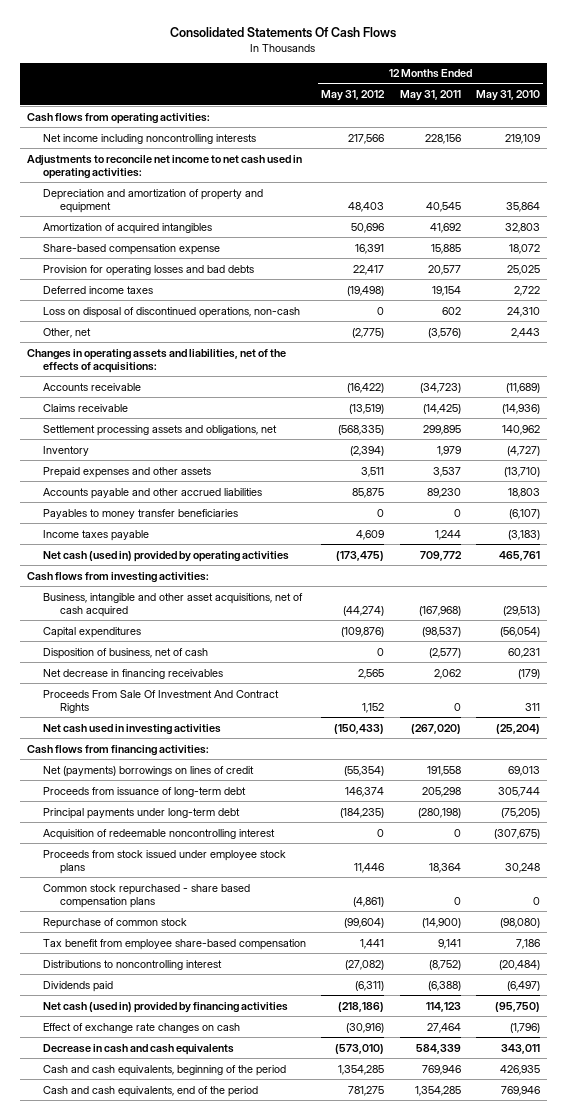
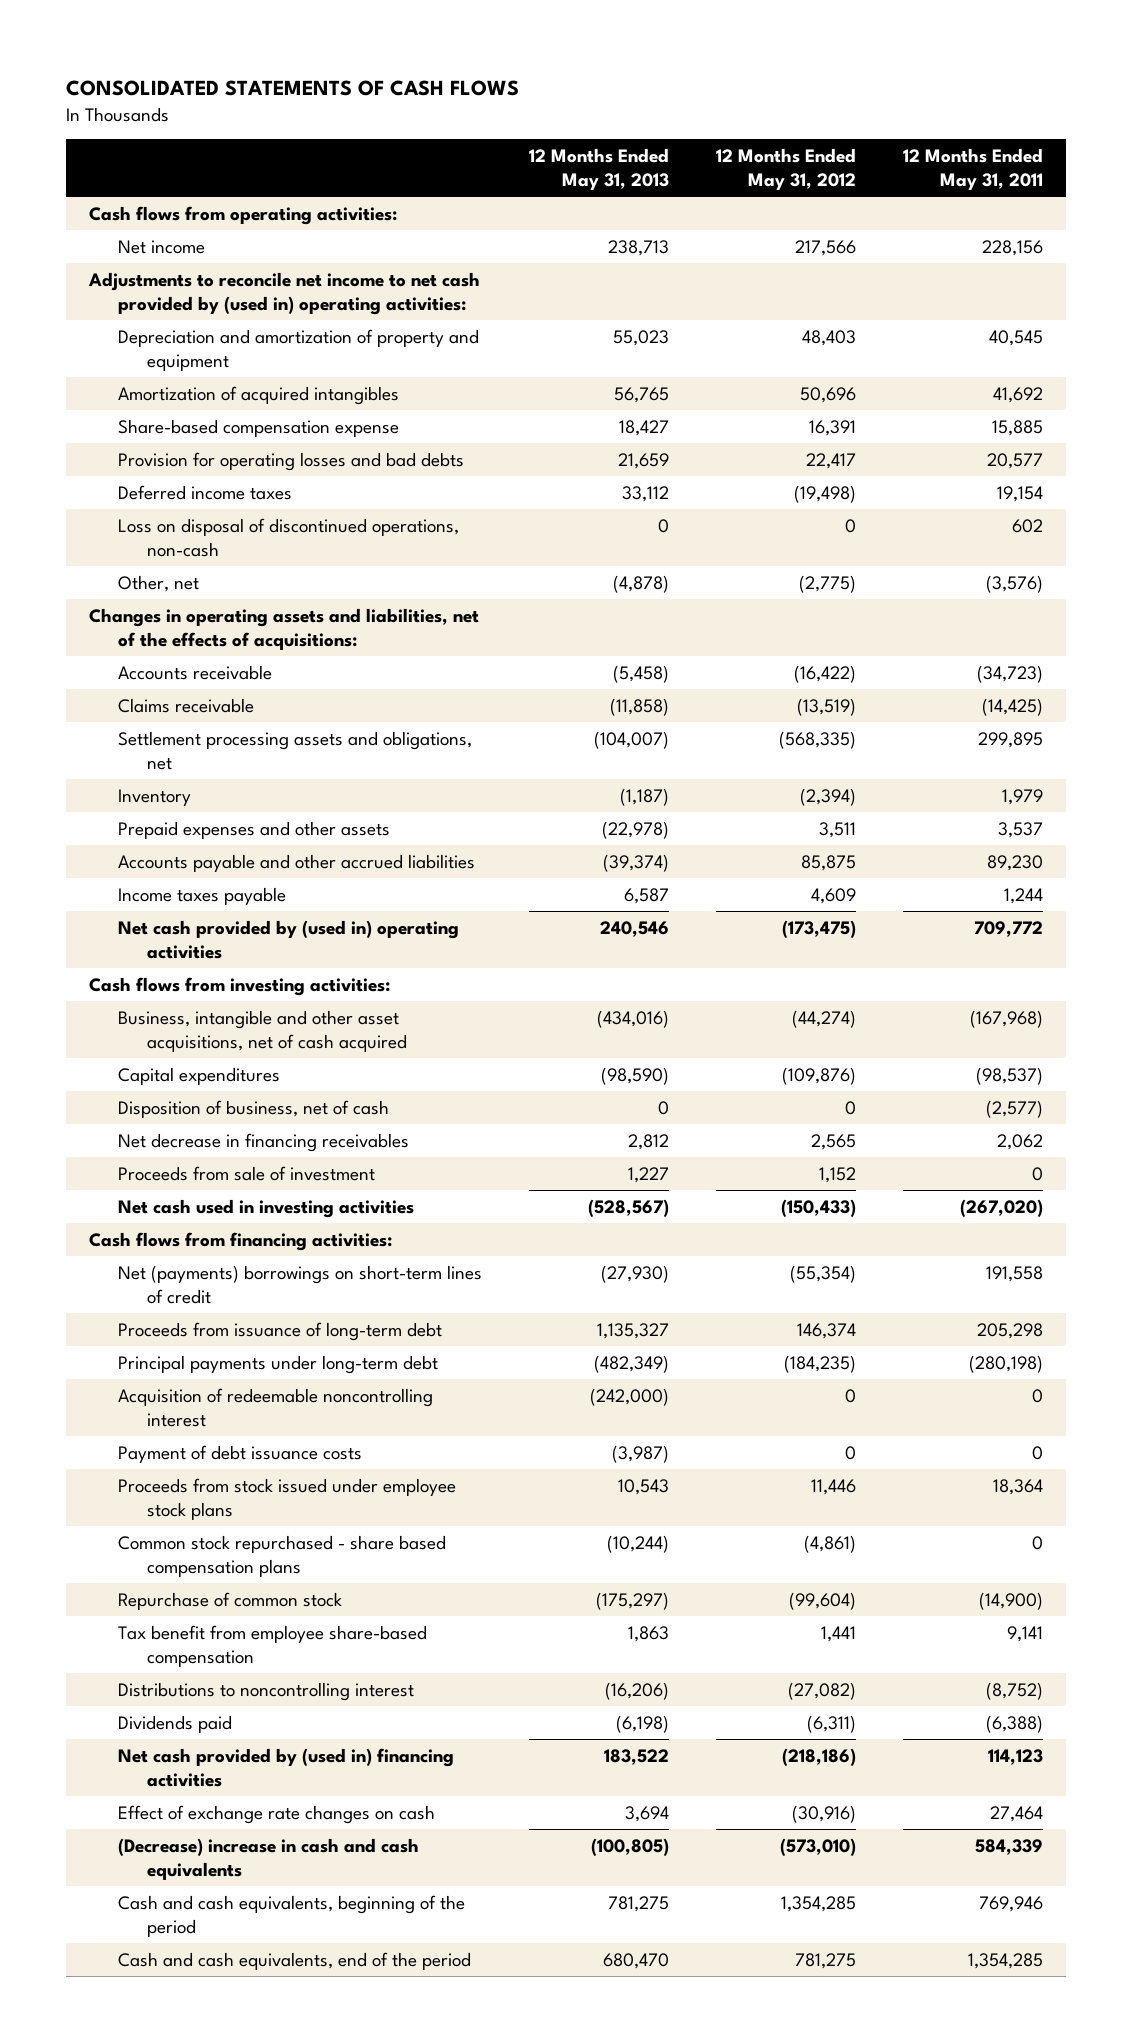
[170,26,397,38] Consolidated Statements Of Cash Flows -> [65,80,519,97] CONSOLIDATED STATEMENTS OF CASH FLOWS
[475,90,540,102] May 31, 2010 -> none
none -> [529,148,670,191] 12 Months Ended May 31, 2013
[43,133,257,144] Net income including noncontrolling interests -> [118,239,206,254] Net income
[27,154,303,179] Adjustments to reconcile net income to net cash used in operating activities: -> [88,271,481,315] Adjustments to reconcile net income to net cash provided by (used in) operating activities:
[43,508,239,519] Payables to money transfer beneficiaries -> none
[43,550,290,562] Net cash (used in) provided by operating activities -> [118,919,460,959] Net cash provided by (used in) operating activities
[43,689,280,713] Proceeds From Sale Of Investment And Contract Rights -> [118,1165,376,1181] Proceeds from sale of investment
[43,765,255,777] Net (payments) borrowings on lines of credit -> [118,1264,483,1304] Net (payments) borrowings on short-term lines of credit
none -> [118,1444,363,1463] Payment of debt issuance costs
[43,1001,289,1013] Net cash (used in) provided by financing activities -> [118,1747,455,1787] Net cash provided by (used in) financing activities
[43,1043,235,1055] Decrease in cash and cash equivalents -> [118,1837,420,1880] (Decrease) increase in cash and cash equivalents

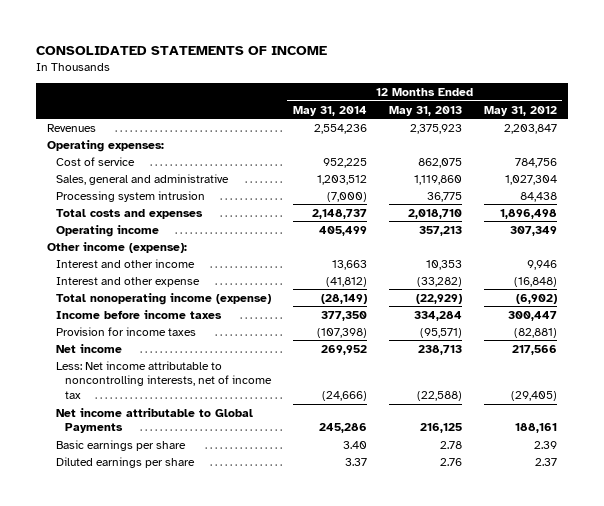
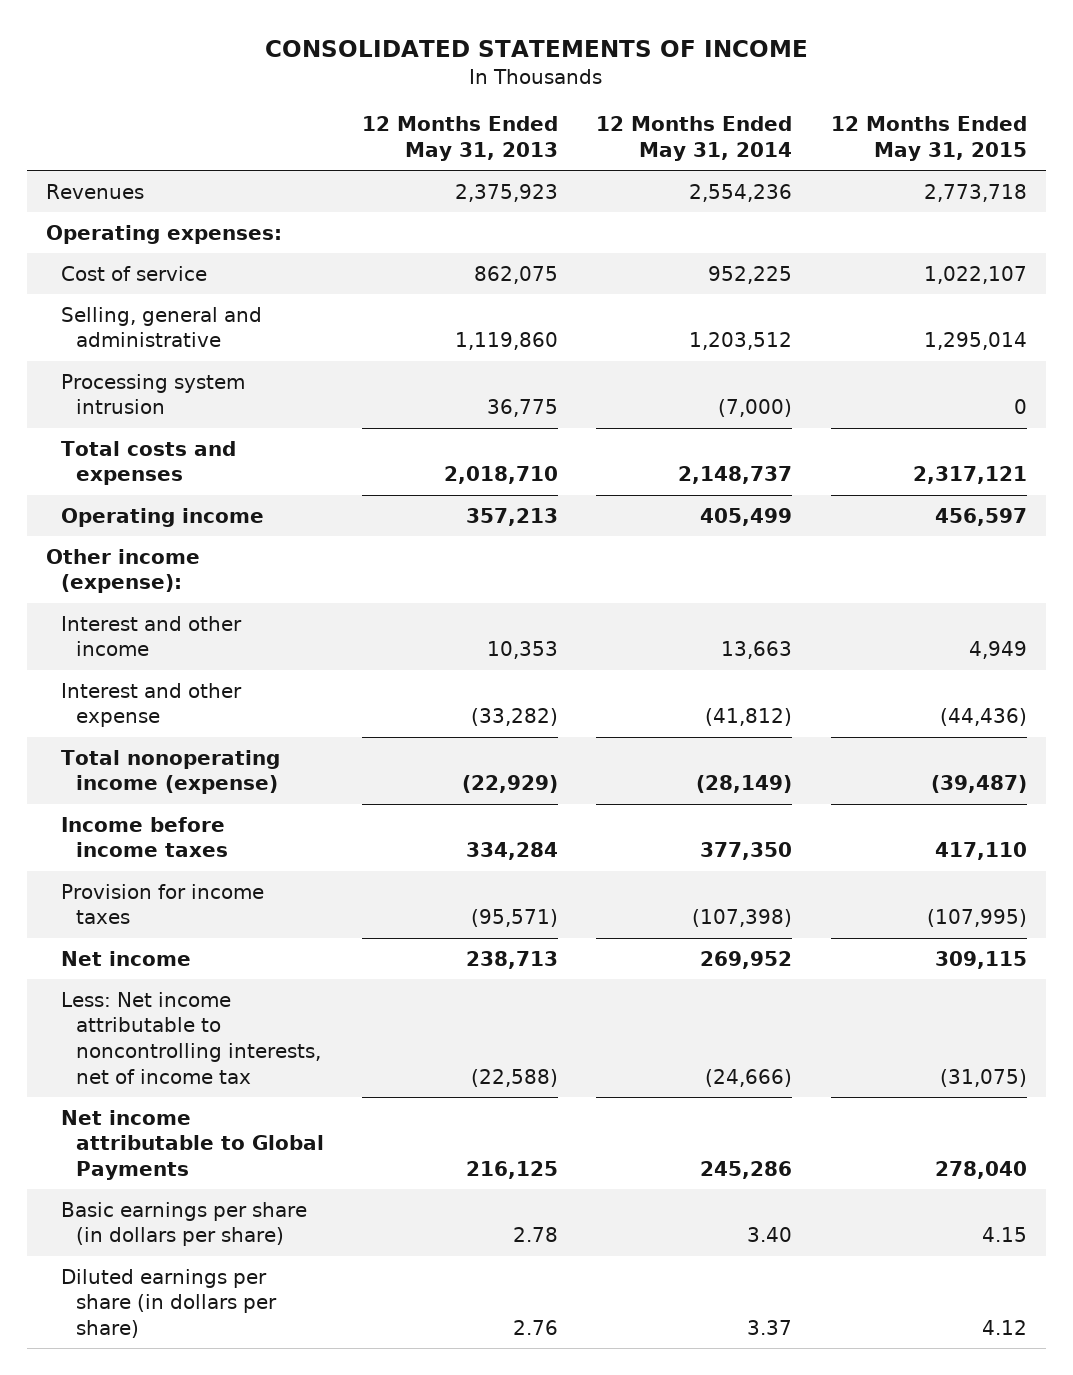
[483,105,557,116] May 31, 2012 -> none
none -> [830,116,1027,162] 12 Months Ended May 31, 2015
[55,173,229,185] Sales, general and administrative -> [60,306,262,348] Selling, general and administrative
[55,439,186,451] Basic earnings per share -> [60,1201,307,1247] Basic earnings per share (in dollars per share)
[55,456,195,468] Diluted earnings per share -> [60,1268,277,1339] Diluted earnings per share (in dollars per share)

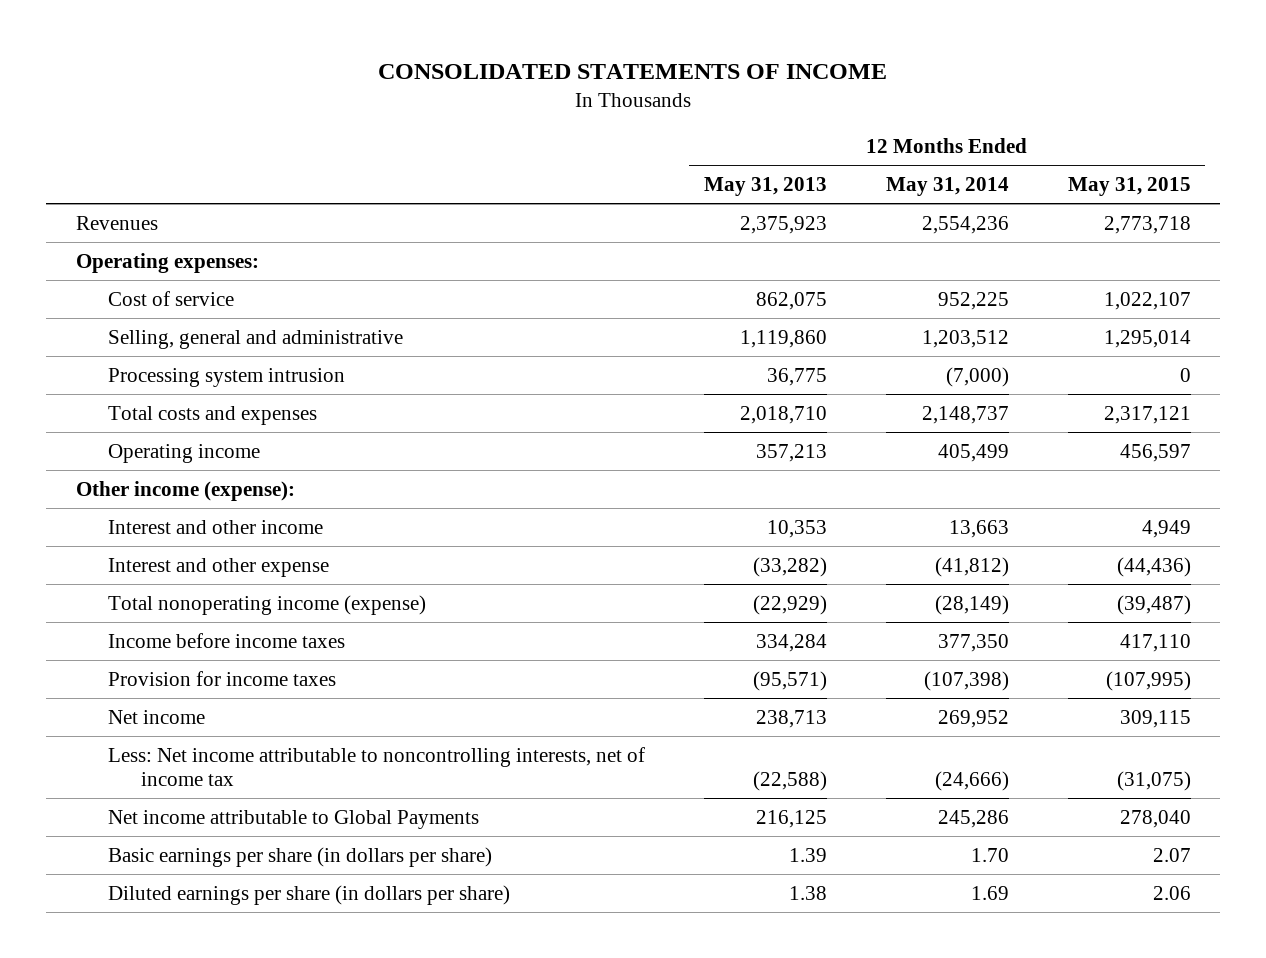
[512,1227,558,1243] 2.78 -> [789,847,828,862] 1.39
[747,1227,793,1243] 3.40 -> [970,847,1009,862] 1.70
[981,1227,1027,1243] 4.15 -> [1152,847,1191,862] 2.07
[512,1320,558,1336] 2.76 -> [789,885,828,900] 1.38
[747,1320,793,1336] 3.37 -> [970,885,1009,900] 1.69
[981,1320,1027,1336] 4.12 -> [1152,885,1191,900] 2.06

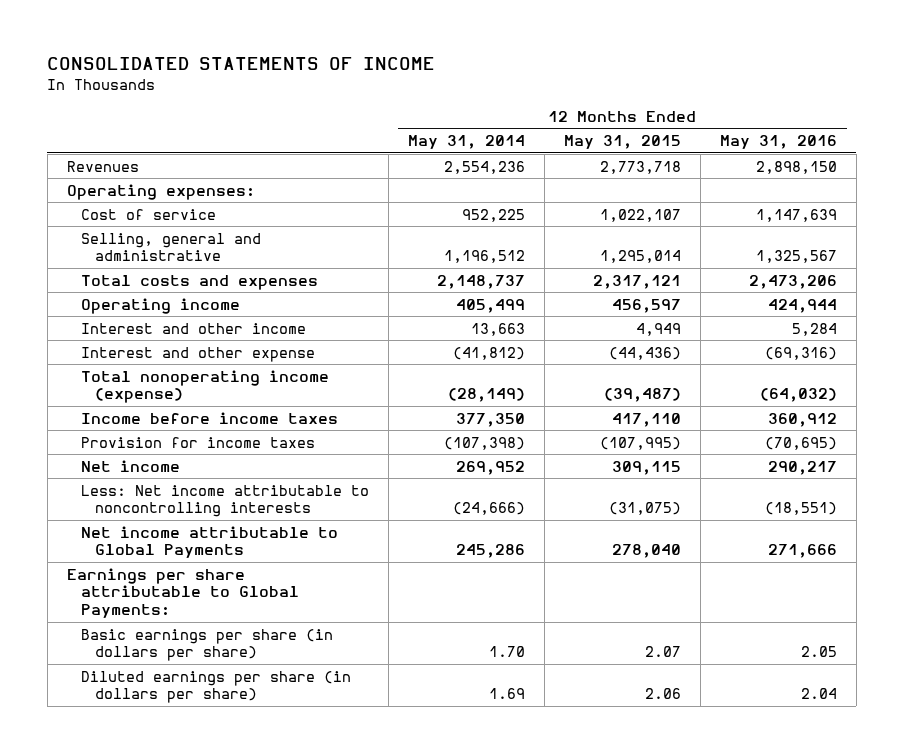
[704,177,828,197] May 31, 2013 -> none
none -> [719,135,837,150] May 31, 2016
[108,367,346,387] Processing system intrusion -> none
[921,329,1009,348] 1,203,512 -> [443,250,525,264] 1,196,512
[75,480,295,501] Other income (expense): -> none
[108,746,646,786] Less: Net income attributable to noncontrolling interests, net of income tax -> [80,484,369,518] Less: Net income attributable to noncontrolling interests
none -> [66,567,299,619] Earnings per share attributable to Global Payments:

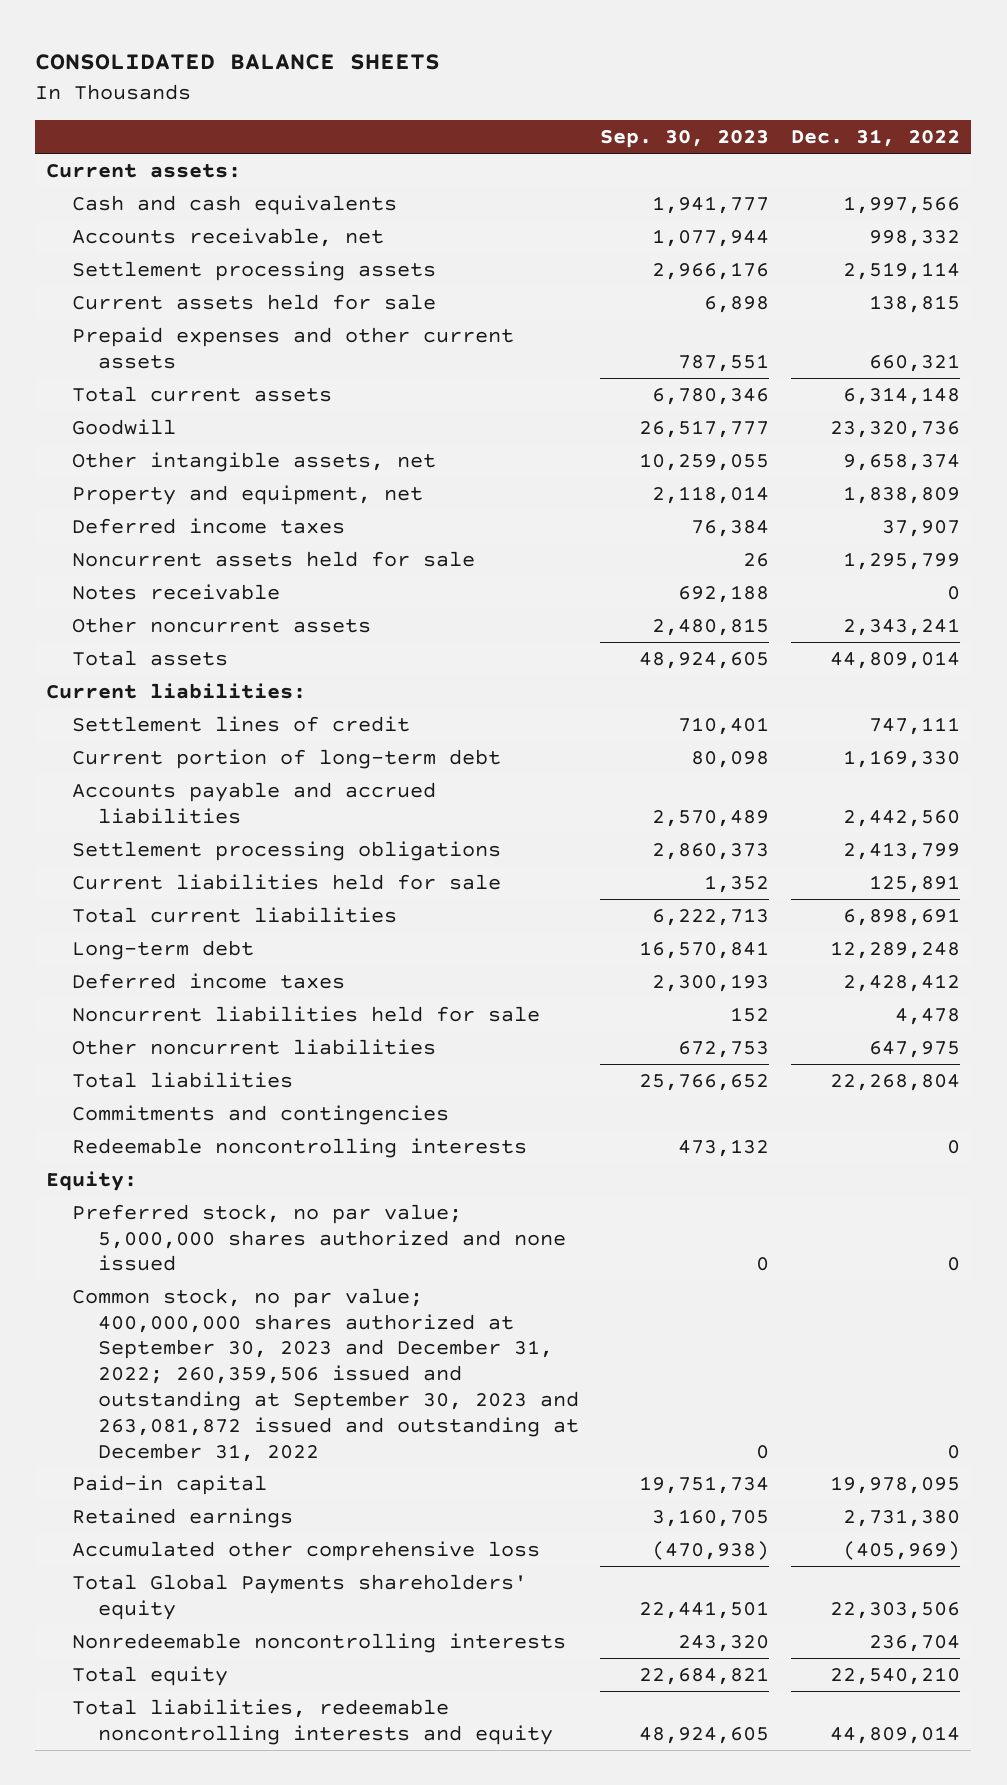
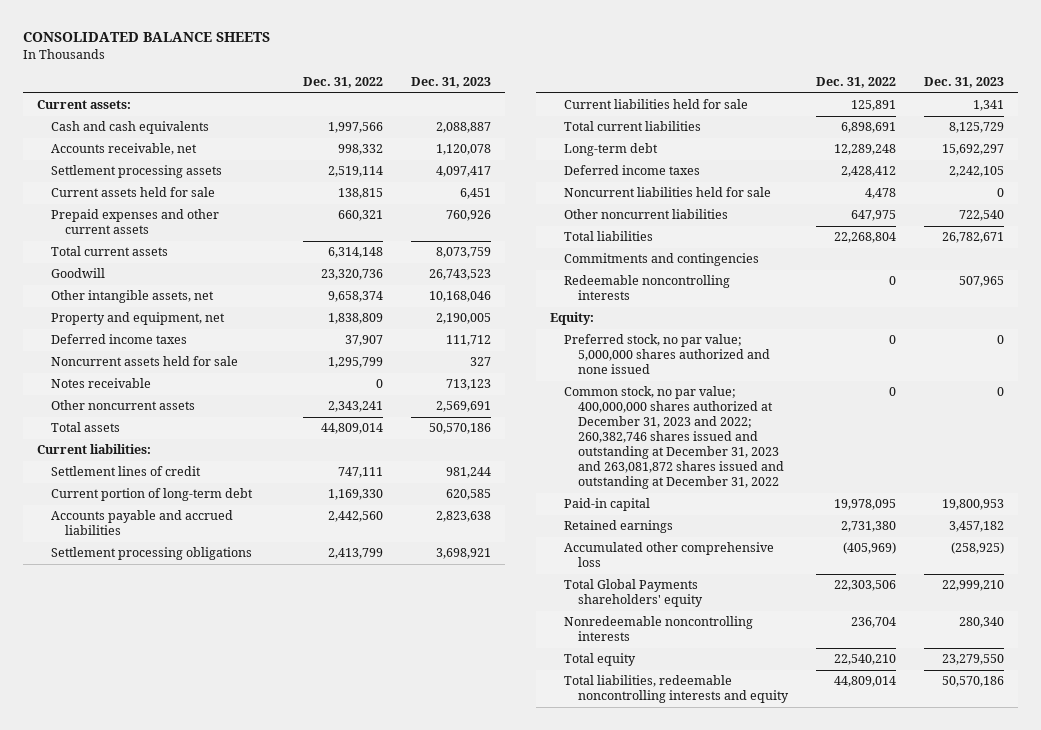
[600,130,770,149] Sep. 30, 2023 -> none
none -> [411,77,492,89] Dec. 31, 2023
[71,1287,579,1462] Common stock, no par value; 400,000,000 shares authorized at September 30, 2023 and December 31, 2022; 260,359,506 issued and outstanding at September 30, 2023 and 263,081,872 issued and outstanding at December 31, 2022 -> [564,386,785,490] Common stock, no par value; 400,000,000 shares authorized at December 31, 2023 and 2022; 260,382,746 shares issued and outstanding at December 31, 2023 and 263,081,872 shares issued and outstanding at December 31, 2022

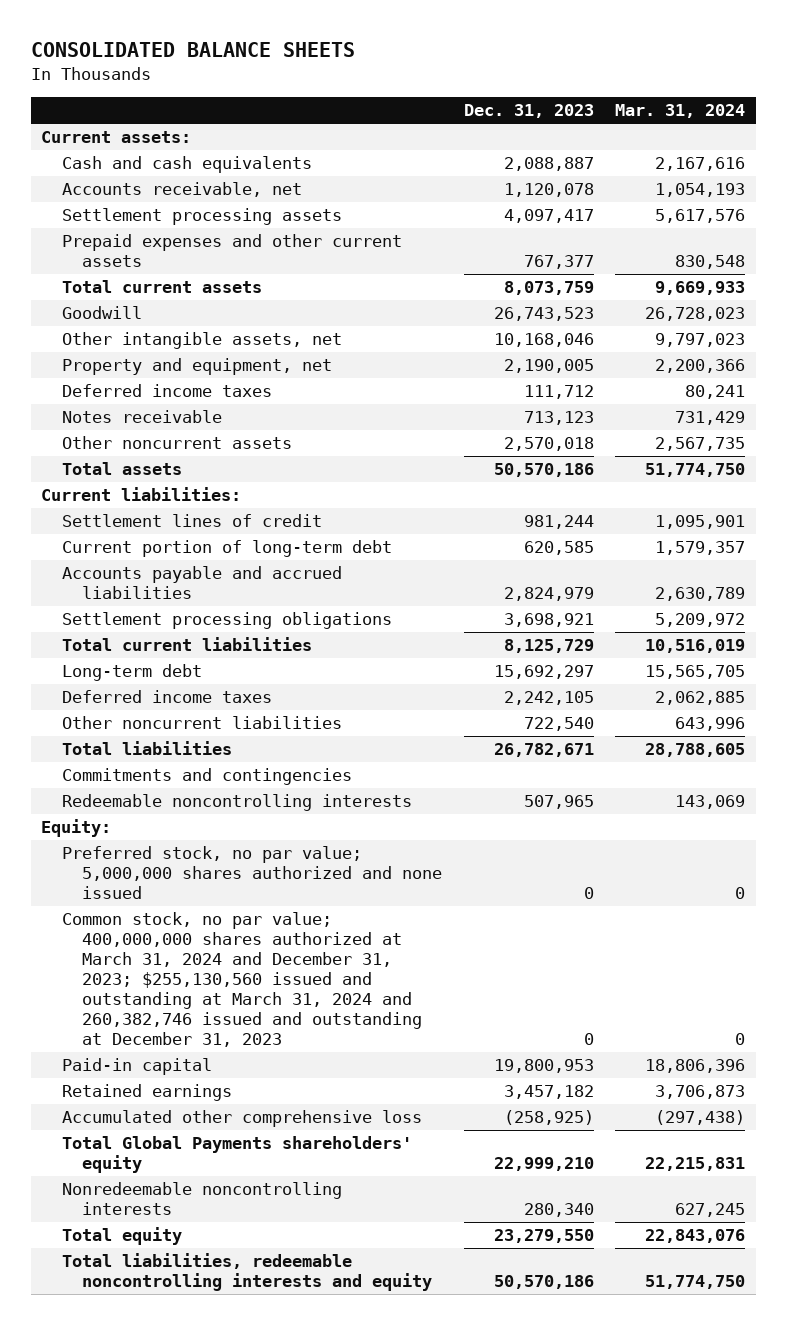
[303,77,384,89] Dec. 31, 2022 -> none
none -> [615,104,746,119] Mar. 31, 2024
[51,187,216,198] Current assets held for sale -> none
[446,210,492,222] 760,926 -> [523,255,594,270] 767,377
[51,356,239,367] Noncurrent assets held for sale -> none
[436,401,492,413] 2,569,691 -> [503,437,594,452] 2,570,018
[436,511,492,523] 2,823,638 -> [503,587,594,602] 2,824,979
[564,99,749,110] Current liabilities held for sale -> none
[564,187,772,198] Noncurrent liabilities held for sale -> none
[564,386,785,490] Common stock, no par value; 400,000,000 shares authorized at December 31, 2023 and 2022; 260,382,746 shares issued and outstanding at December 31, 2023 and 263,081,872 shares issued and outstanding at December 31, 2022 -> [61,912,423,1048] Common stock, no par value; 400,000,000 shares authorized at March 31, 2024 and December 31, 2023; $255,130,560 issued and outstanding at March 31, 2024 and 260,382,746 issued and outstanding at December 31, 2023

